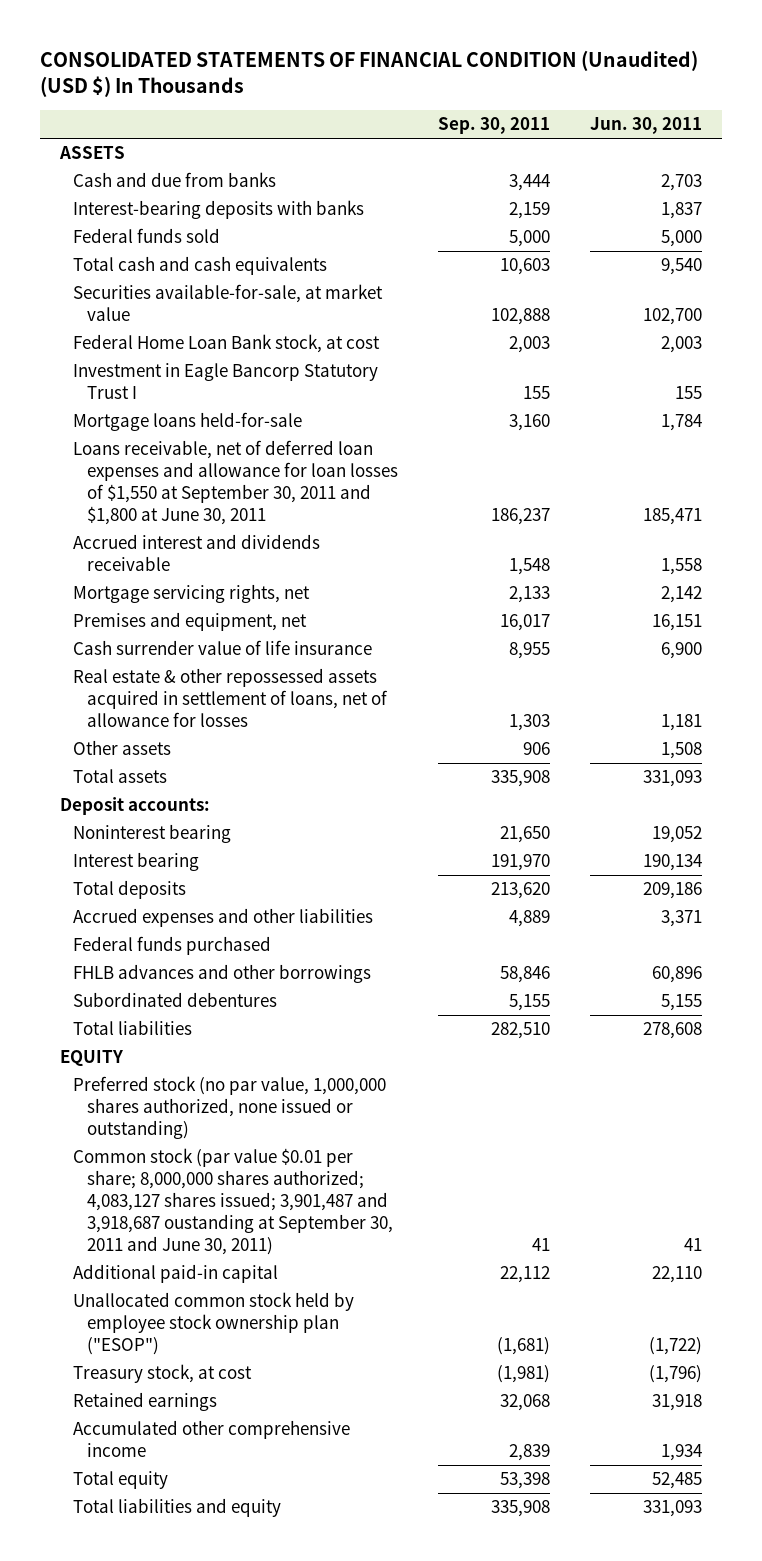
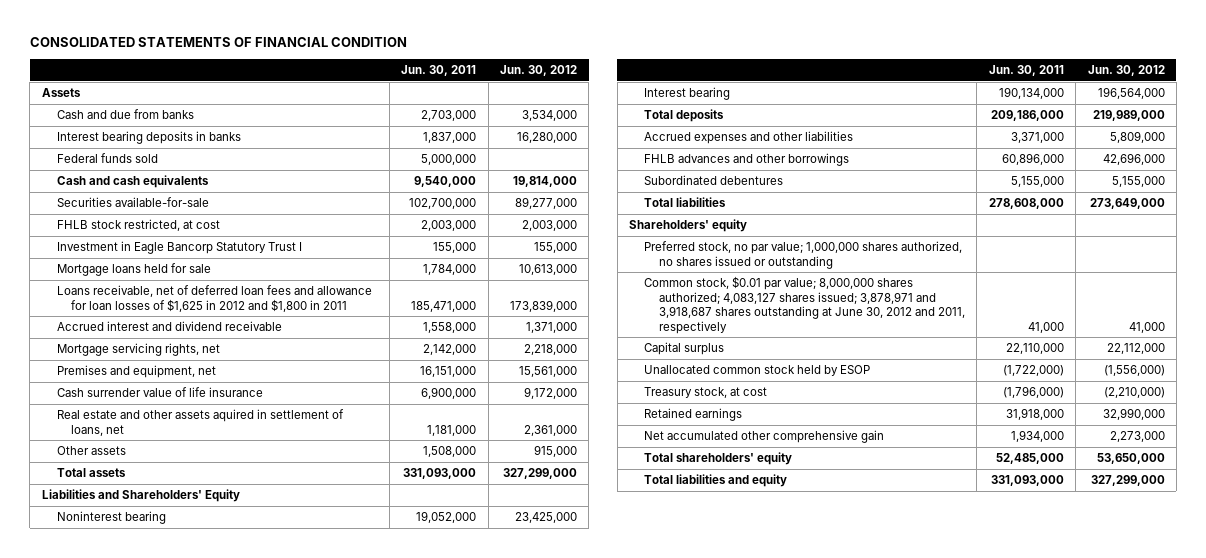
[40,49,699,98] CONSOLIDATED STATEMENTS OF FINANCIAL CONDITION (Unaudited) (USD $) In Thousands -> [29,37,407,48] CONSOLIDATED STATEMENTS OF FINANCIAL CONDITION
[437,117,550,135] Sep. 30, 2011 -> none
none -> [499,64,577,76] Jun. 30, 2012
[60,797,211,816] Deposit accounts: -> none
[73,936,272,956] Federal funds purchased -> none
[59,146,126,160] ASSETS -> [41,88,81,98] Assets
[660,174,702,192] 2,703 -> [421,110,477,122] 2,703,000
[73,200,365,220] Interest-bearing deposits with banks -> [56,131,241,145] Interest bearing deposits in banks
[660,202,702,220] 1,837 -> [423,132,477,144] 1,837,000
[660,230,702,248] 5,000 -> [421,154,477,166] 5,000,000
[73,256,328,276] Total cash and cash equivalents -> [56,175,209,189] Cash and cash equivalents
[660,258,702,276] 9,540 -> [414,176,477,188] 9,540,000
[73,284,384,322] Securities available-for-sale, at market value -> [56,197,209,208] Securities available-for-sale
[642,308,702,326] 102,700 -> [409,198,477,210] 102,700,000
[73,334,381,354] Federal Home Loan Bank stock, at cost -> [56,219,220,232] FHLB stock restricted, at cost
[660,336,702,354] 2,003 -> [421,220,477,232] 2,003,000
[674,386,702,400] 155 -> [433,242,477,254] 155,000
[73,412,303,432] Mortgage loans held-for-sale -> [56,263,211,277] Mortgage loans held for sale
[660,414,702,432] 1,784 -> [423,264,477,276] 1,784,000
[73,440,398,525] Loans receivable, net of deferred loan expenses and allowance for loan losses of $1,550 at September 30, 2011 and $1,800 at June 30, 2011 -> [56,285,372,312] Loans receivable, net of deferred loan fees and allowance for loan losses of $1,625 in 2012 and $1,800 in 2011
[642,507,702,525] 185,471 -> [411,300,477,312] 185,471,000
[73,534,321,572] Accrued interest and dividends receivable -> [56,321,282,332] Accrued interest and dividend receivable
[660,558,702,576] 1,558 -> [423,322,477,334] 1,558,000
[660,586,702,604] 2,142 -> [423,344,477,356] 2,142,000
[651,614,702,632] 16,151 -> [420,366,477,378] 16,151,000
[660,642,702,660] 6,900 -> [421,387,477,400] 6,900,000
[73,668,388,727] Real estate & other repossessed assets acquired in settlement of loans, net of allowance for losses -> [56,409,344,436] Real estate and other assets aquired in settlement of loans, net
[660,713,702,731] 1,181 -> [427,424,477,436] 1,181,000
[660,742,702,760] 1,508 -> [423,446,477,458] 1,508,000
[642,770,702,788] 331,093 -> [403,468,477,480] 331,093,000
none -> [41,489,240,503] Liabilities and Shareholders' Equity
[651,826,702,844] 19,052 -> [416,511,477,524] 19,052,000
[642,854,702,872] 190,134 -> [998,87,1064,100] 190,134,000
[642,882,702,900] 209,186 -> [990,110,1064,122] 209,186,000
[660,910,702,928] 3,371 -> [1010,132,1064,144] 3,371,000
[651,966,702,984] 60,896 -> [1001,153,1064,166] 60,896,000
[660,994,702,1012] 5,155 -> [1010,176,1064,188] 5,155,000
[642,1022,702,1040] 278,608 -> [988,198,1064,210] 278,608,000
[60,1050,124,1068] EQUITY -> [629,219,748,233] Shareholders' equity
[73,1076,387,1139] Preferred stock (no par value, 1,000,000 shares authorized, none issued or outstanding) -> [644,241,963,269] Preferred stock, no par value; 1,000,000 shares authorized, no shares issued or outstanding
[73,1148,393,1255] Common stock (par value $0.01 per share; 8,000,000 shares authorized; 4,083,127 shares issued; 3,901,487 and 3,918,687 oustanding at September 30, 2011 and June 30, 2011) -> [644,276,965,334] Common stock, $0.01 par value; 8,000,000 shares authorized; 4,083,127 shares issued; 3,878,971 and 3,918,687 shares outstanding at June 30, 2012 and 2011, respectively
[683,1237,702,1251] 41 -> [1027,321,1064,333] 41,000
[73,1264,279,1284] Additional paid-in capital -> [644,342,725,356] Capital surplus
[651,1266,702,1284] 22,110 -> [1005,343,1064,355] 22,110,000
[73,1292,355,1355] Unallocated common stock held by employee stock ownership plan ("ESOP") -> [644,365,871,377] Unallocated common stock held by ESOP
[648,1336,702,1355] (1,722) -> [1002,365,1064,377] (1,722,000)
[648,1365,702,1384] (1,796) -> [1002,386,1064,399] (1,796,000)
[651,1394,702,1412] 31,918 -> [1005,408,1064,421] 31,918,000
[73,1420,351,1458] Accumulated other comprehensive income -> [644,430,885,444] Net accumulated other comprehensive gain
[660,1444,702,1462] 1,934 -> [1010,430,1064,443] 1,934,000
[73,1471,169,1490] Total equity -> [644,452,793,466] Total shareholders' equity
[651,1472,702,1490] 52,485 -> [995,453,1064,465] 52,485,000
[642,1500,702,1518] 331,093 -> [990,475,1064,487] 331,093,000

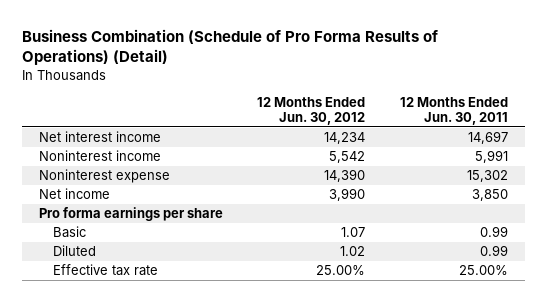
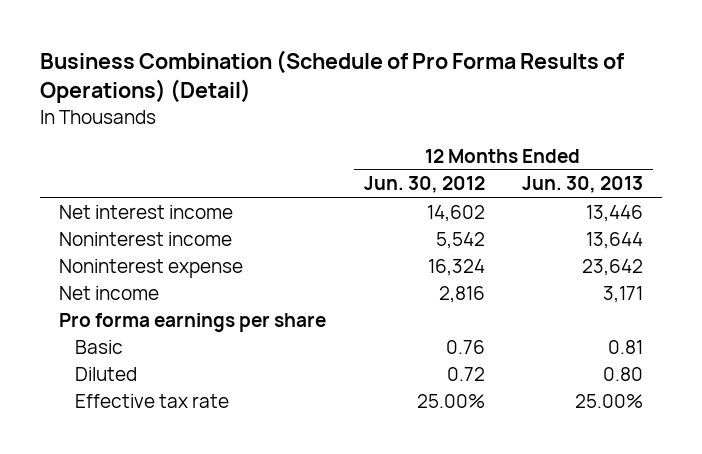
[399,96,508,126] 12 Months Ended Jun. 30, 2011 -> none
none -> [522,176,644,194] Jun. 30, 2013
[324,132,366,145] 14,234 -> [426,204,485,222] 14,602
[324,169,366,183] 14,390 -> [427,258,485,276] 16,324
[329,188,366,202] 3,990 -> [438,285,485,303] 2,816
[341,227,366,238] 1.07 -> [445,339,485,354] 0.76
[340,246,366,257] 1.02 -> [446,366,485,381] 0.72

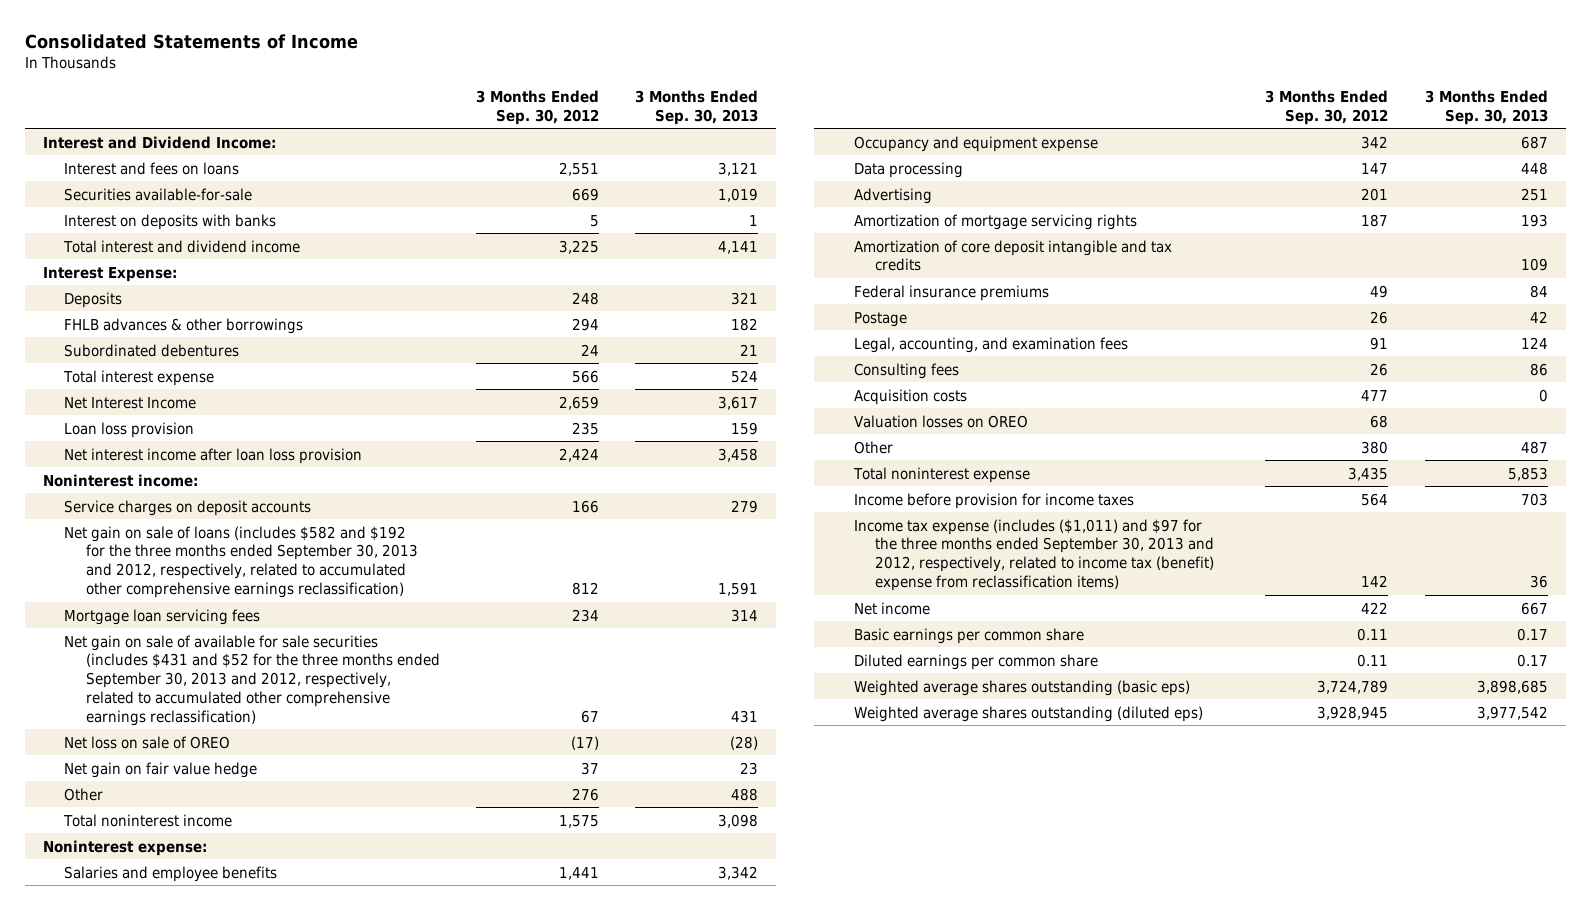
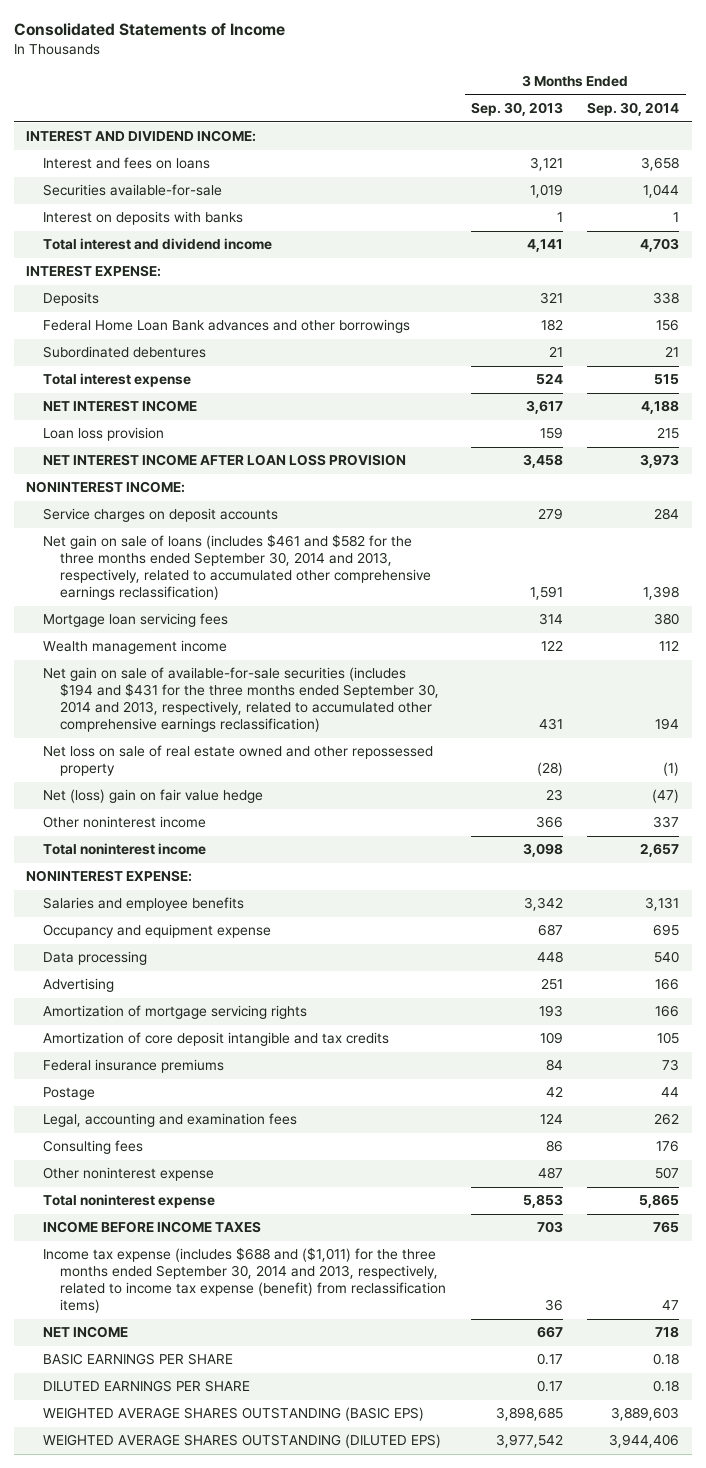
[476,89,600,125] 3 Months Ended Sep. 30, 2012 -> none
none -> [587,102,680,117] Sep. 30, 2014
[42,135,276,149] Interest and Dividend Income: -> [26,130,257,143] INTEREST AND DIVIDEND INCOME:
[42,266,177,282] Interest Expense: -> [26,265,162,278] INTEREST EXPENSE:
[64,317,304,334] FHLB advances & other borrowings -> [43,319,411,334] Federal Home Loan Bank advances and other borrowings
[64,396,197,409] Net Interest Income -> [43,400,198,413] NET INTEREST INCOME
[64,447,363,464] Net interest income after loan loss provision -> [43,454,407,467] NET INTEREST INCOME AFTER LOAN LOSS PROVISION
[42,473,198,487] Noninterest income: -> [26,481,186,494] NONINTEREST INCOME:
[64,525,419,598] Net gain on sale of loans (includes $582 and $192 for the three months ended September 30, 2013 and 2012, respectively, related to accumulated other comprehensive earnings reclassification) -> [43,534,431,601] Net gain on sale of loans (includes $461 and $582 for the three months ended September 30, 2014 and 2013, respectively, related to accumulated other comprehensive earnings reclassification)
none -> [43,640,228,655] Wealth management income
[64,634,441,726] Net gain on sale of available for sale securities (includes $431 and $52 for the three months ended September 30, 2013 and 2012, respectively, related to accumulated other comprehensive earnings reclassification) -> [43,667,439,733] Net gain on sale of available-for-sale securities (includes $194 and $431 for the three months ended September 30, 2014 and 2013, respectively, related to accumulated other comprehensive earnings reclassification)
[64,735,231,749] Net loss on sale of OREO -> [43,745,434,777] Net loss on sale of real estate owned and other repossessed property
[64,761,258,778] Net gain on fair value hedge -> [43,789,264,804] Net (loss) gain on fair value hedge
[64,787,104,801] Other -> [43,816,207,829] Other noninterest income
[731,787,759,801] 488 -> [535,816,563,829] 366
[42,839,207,856] Noninterest expense: -> [26,870,193,883] NONINTEREST EXPENSE:
[853,336,1128,353] Legal, accounting, and examination fees -> [43,1113,298,1128] Legal, accounting and examination fees
[853,388,967,405] Acquisition costs -> none
[853,414,1028,428] Valuation losses on OREO -> none
[853,440,893,454] Other -> [43,1167,215,1182] Other noninterest expense
[853,492,1134,509] Income before provision for income taxes -> [43,1221,262,1234] INCOME BEFORE INCOME TAXES
[853,518,1215,591] Income tax expense (includes ($1,011) and $97 for the three months ended September 30, 2013 and 2012, respectively, related to income tax (benefit) expense from reclassification items) -> [43,1247,446,1314] Income tax expense (includes $688 and ($1,011) for the three months ended September 30, 2014 and 2013, respectively, related to income tax expense (benefit) from reclassification items)
[853,601,930,615] Net income -> [43,1326,129,1339] NET INCOME
[853,627,1084,644] Basic earnings per common share -> [43,1353,234,1366] BASIC EARNINGS PER SHARE
[853,653,1098,670] Diluted earnings per common share -> [43,1380,251,1393] DILUTED EARNINGS PER SHARE
[853,679,1190,696] Weighted average shares outstanding (basic eps) -> [43,1407,425,1422] WEIGHTED AVERAGE SHARES OUTSTANDING (BASIC EPS)
[853,705,1203,722] Weighted average shares outstanding (diluted eps) -> [43,1434,442,1449] WEIGHTED AVERAGE SHARES OUTSTANDING (DILUTED EPS)

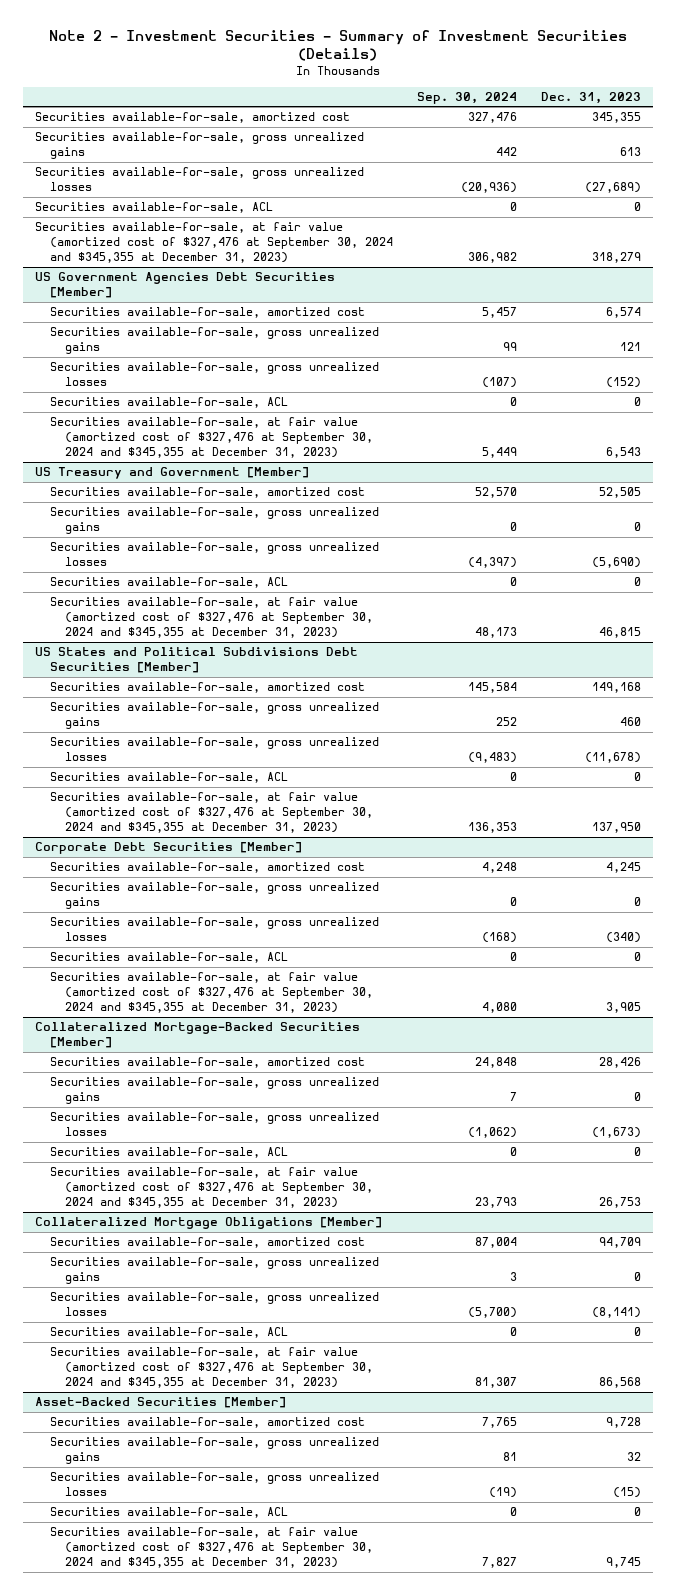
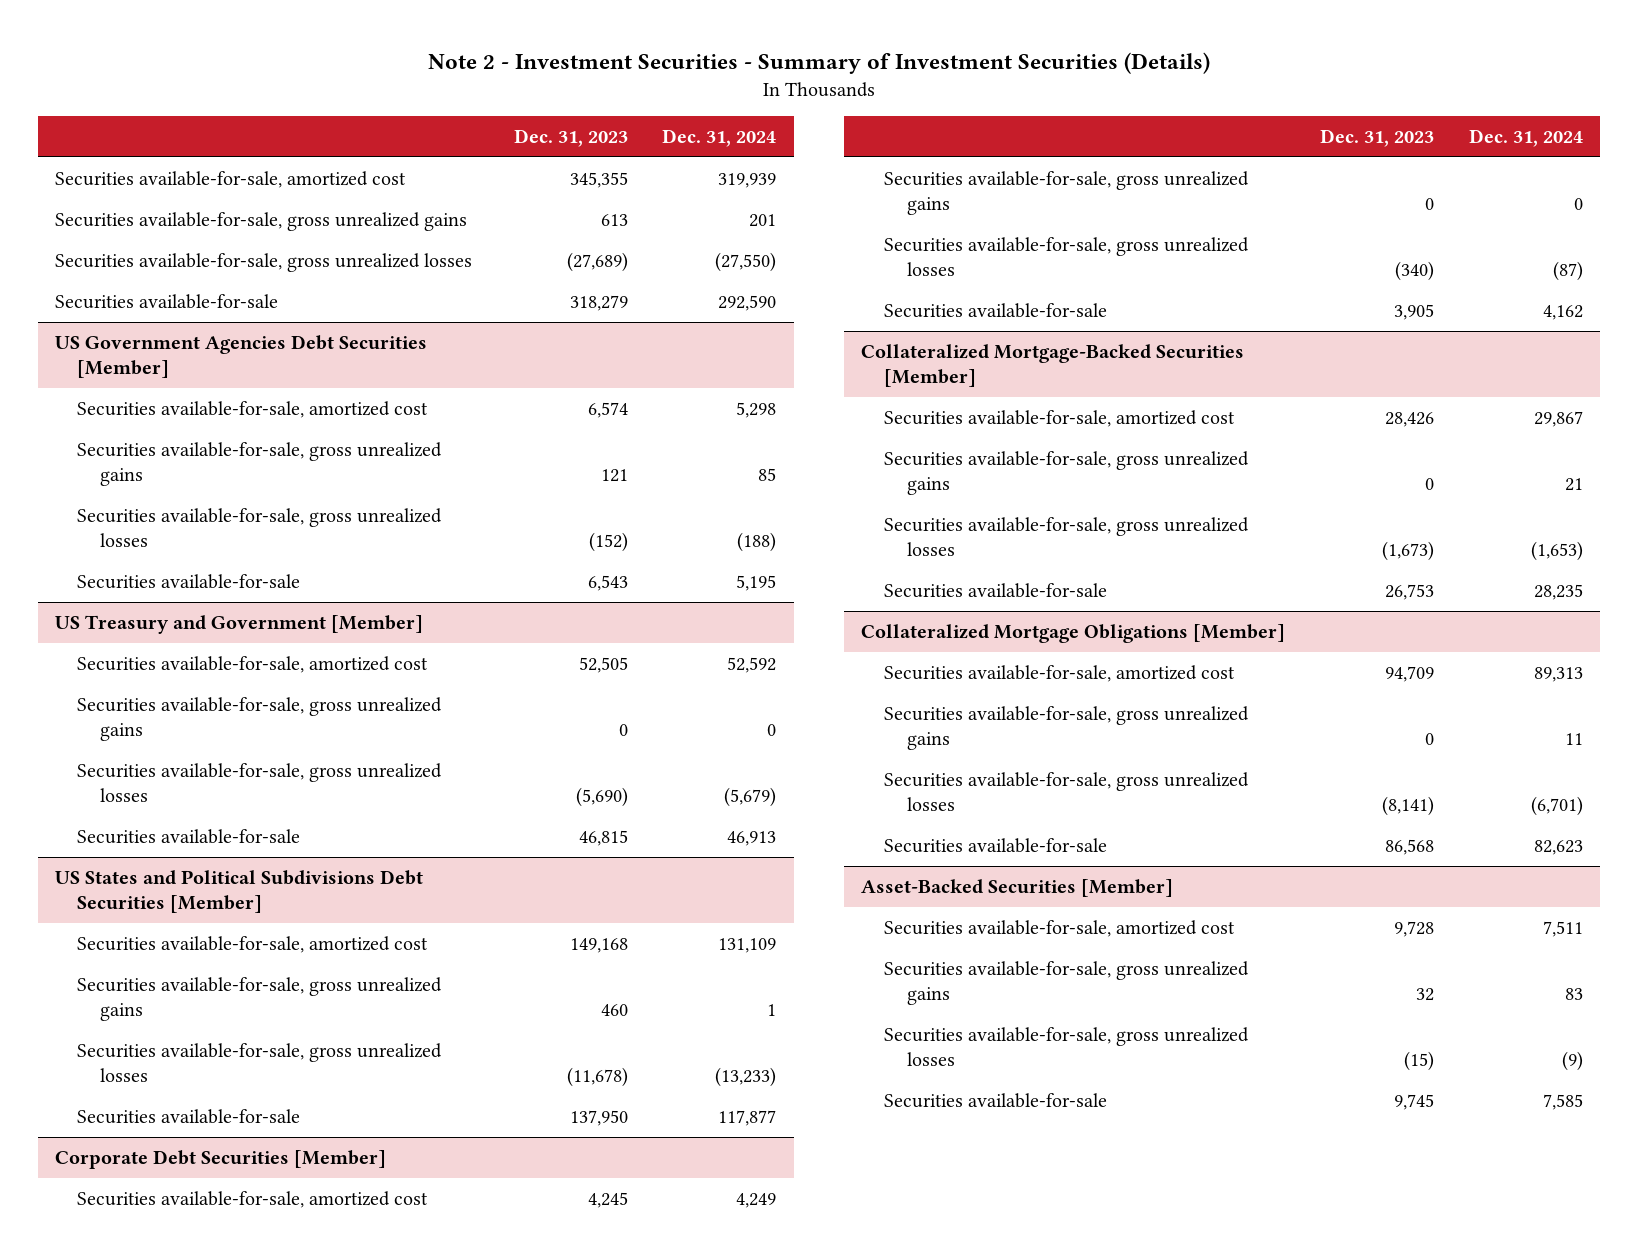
[417,91,518,104] Sep. 30, 2024 -> none
none -> [662,129,777,148] Dec. 31, 2024
[35,202,274,214] Securities available-for-sale, ACL -> none
[35,222,394,264] Securities available-for-sale, at fair value (amortized cost of $327,476 at September 30, 2024 and $345,355 at December 31, 2023) -> [54,293,278,309] Securities available-for-sale
[50,397,289,409] Securities available-for-sale, ACL -> none
[50,417,373,459] Securities available-for-sale, at fair value (amortized cost of $327,476 at September 30, 2024 and $345,355 at December 31, 2023) -> [77,573,301,589] Securities available-for-sale
[50,577,289,589] Securities available-for-sale, ACL -> none
[50,597,373,639] Securities available-for-sale, at fair value (amortized cost of $327,476 at September 30, 2024 and $345,355 at December 31, 2023) -> [77,828,301,844] Securities available-for-sale
[50,772,289,784] Securities available-for-sale, ACL -> none
[50,792,373,834] Securities available-for-sale, at fair value (amortized cost of $327,476 at September 30, 2024 and $345,355 at December 31, 2023) -> [77,1108,301,1124] Securities available-for-sale
[50,952,289,964] Securities available-for-sale, ACL -> none
[50,972,373,1014] Securities available-for-sale, at fair value (amortized cost of $327,476 at September 30, 2024 and $345,355 at December 31, 2023) -> [883,302,1107,318] Securities available-for-sale
[50,1147,289,1159] Securities available-for-sale, ACL -> none
[50,1167,373,1209] Securities available-for-sale, at fair value (amortized cost of $327,476 at September 30, 2024 and $345,355 at December 31, 2023) -> [883,582,1107,598] Securities available-for-sale
[50,1327,289,1339] Securities available-for-sale, ACL -> none
[50,1347,373,1389] Securities available-for-sale, at fair value (amortized cost of $327,476 at September 30, 2024 and $345,355 at December 31, 2023) -> [883,837,1107,853] Securities available-for-sale
[50,1507,289,1519] Securities available-for-sale, ACL -> none
[50,1527,373,1569] Securities available-for-sale, at fair value (amortized cost of $327,476 at September 30, 2024 and $345,355 at December 31, 2023) -> [883,1092,1107,1108] Securities available-for-sale

